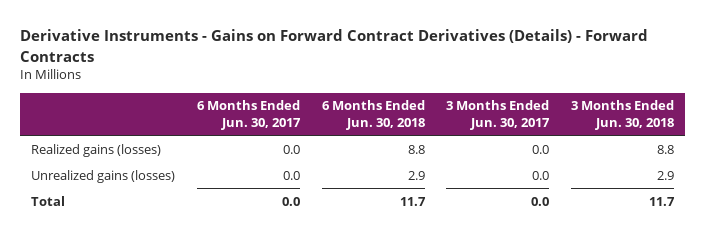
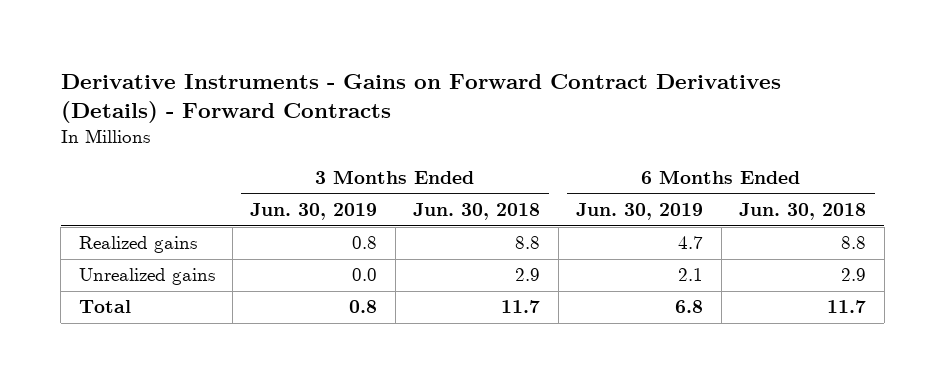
[197,100,302,130] 6 Months Ended Jun. 30, 2017 -> none
[446,100,551,130] 3 Months Ended Jun. 30, 2017 -> none
none -> [250,203,378,221] Jun. 30, 2019
none -> [576,203,704,221] Jun. 30, 2019
[31,143,162,157] Realized gains (losses) -> [78,236,197,254] Realized gains
[31,169,176,183] Unrealized gains (losses) -> [78,268,215,286] Unrealized gains

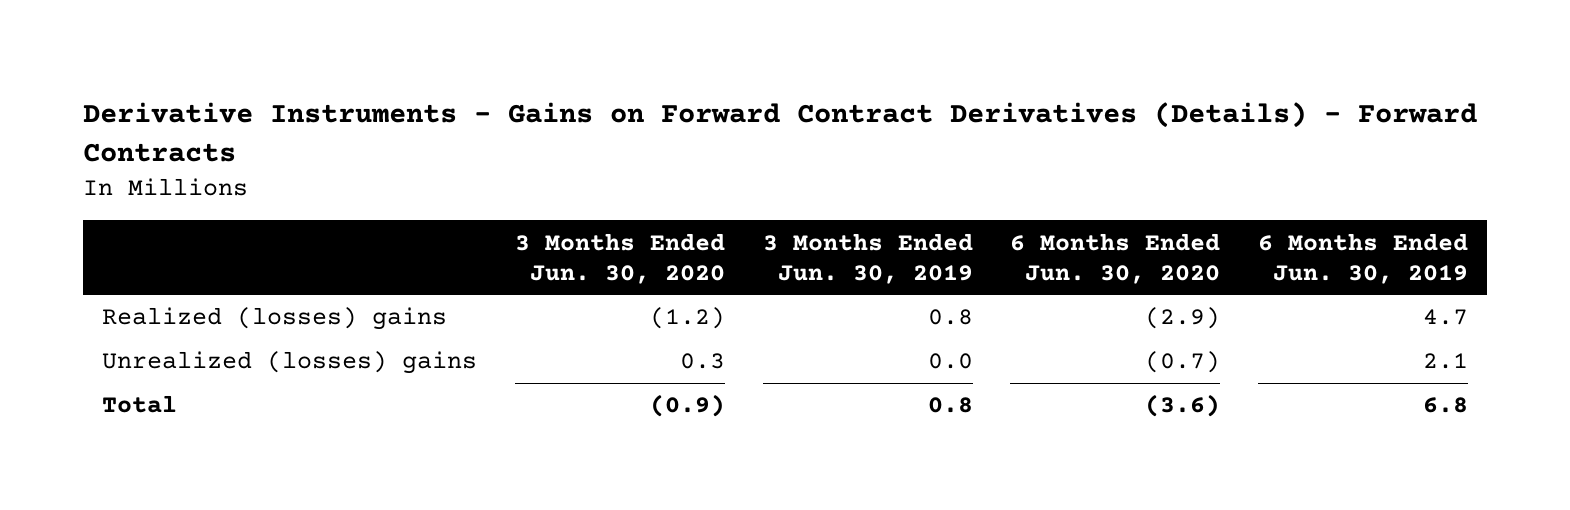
[413,203,541,221] Jun. 30, 2018 -> none
[739,203,867,221] Jun. 30, 2018 -> none
none -> [514,232,725,284] 3 Months Ended Jun. 30, 2020
none -> [1010,232,1221,284] 6 Months Ended Jun. 30, 2020
[78,236,197,254] Realized gains -> [102,307,448,331] Realized (losses) gains
[78,268,215,286] Unrealized gains -> [102,351,478,375] Unrealized (losses) gains

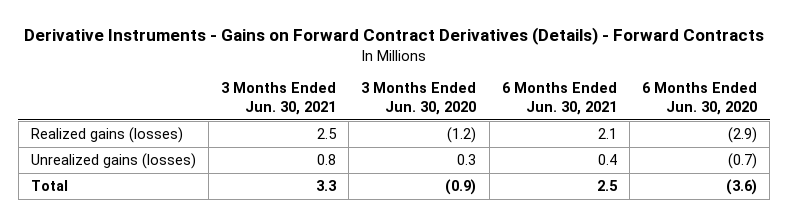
[762,232,973,284] 3 Months Ended Jun. 30, 2019 -> none
[1257,232,1468,284] 6 Months Ended Jun. 30, 2019 -> none
none -> [221,82,337,115] 3 Months Ended Jun. 30, 2021
none -> [501,82,617,115] 6 Months Ended Jun. 30, 2021
[102,307,448,331] Realized (losses) gains -> [30,127,183,144] Realized gains (losses)
[102,351,478,375] Unrealized (losses) gains -> [30,153,196,170] Unrealized gains (losses)

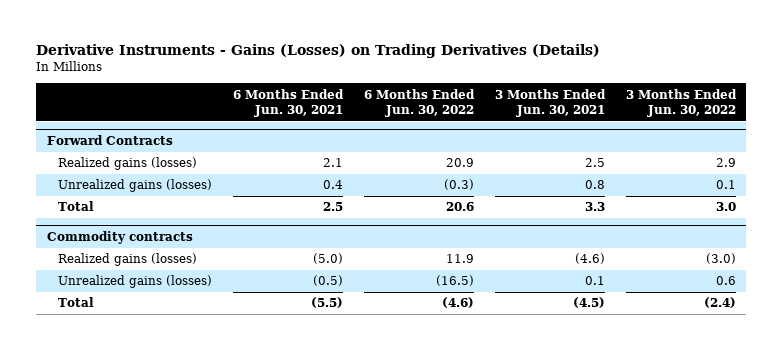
[23,26,764,45] Derivative Instruments - Gains on Forward Contract Derivatives (Details) - Forward Contracts -> [36,44,601,59] Derivative Instruments - Gains (Losses) on Trading Derivatives (Details)
[361,82,477,115] 3 Months Ended Jun. 30, 2020 -> none
[642,82,758,115] 6 Months Ended Jun. 30, 2020 -> none
none -> [364,88,476,117] 6 Months Ended Jun. 30, 2022
none -> [625,88,737,117] 3 Months Ended Jun. 30, 2022
none -> [46,134,173,145] Forward Contracts
none -> [46,230,193,244] Commodity contracts
none -> [58,253,198,267] Realized gains (losses)
none -> [58,275,213,289] Unrealized gains (losses)
none -> [58,297,95,308] Total

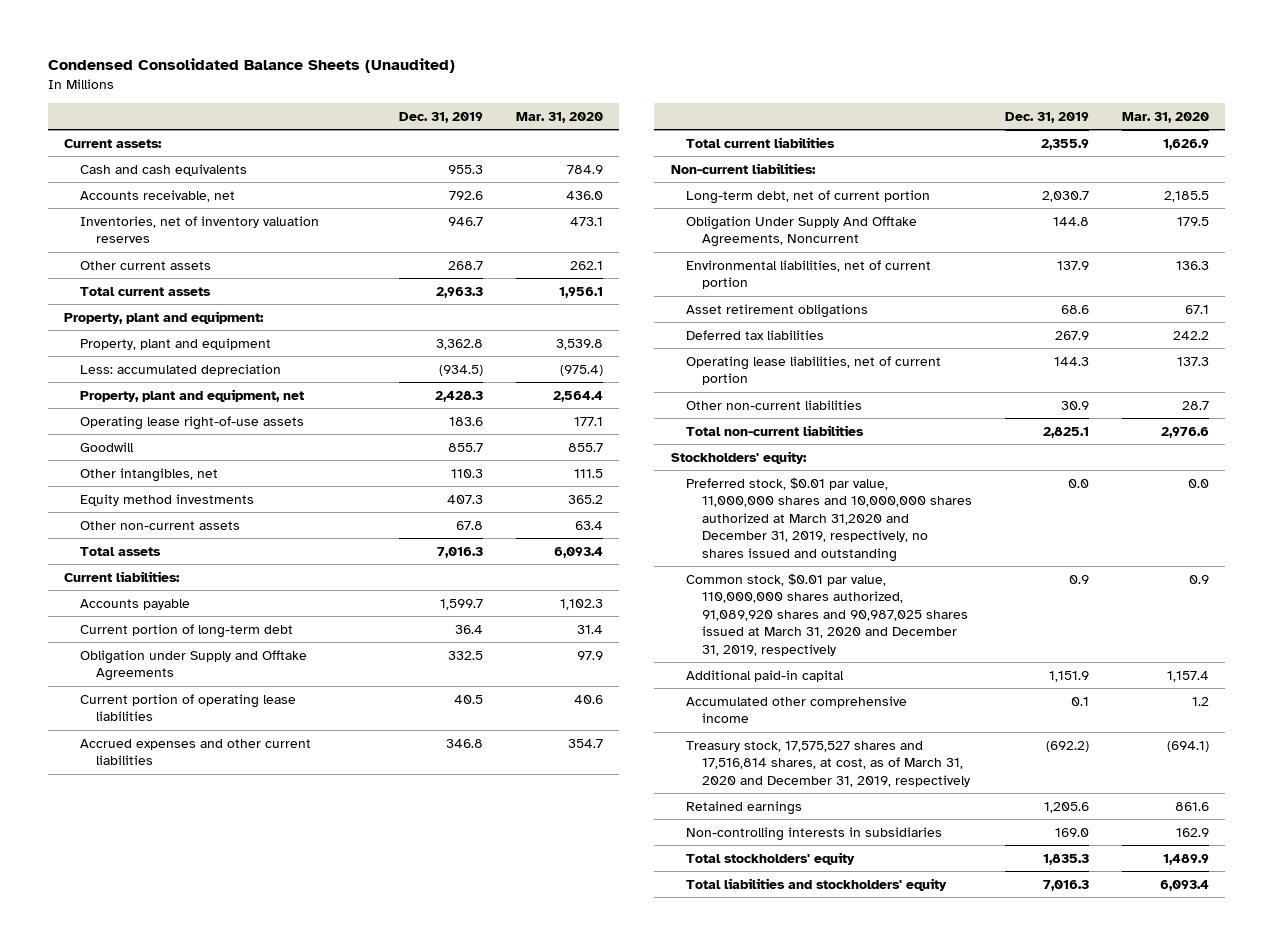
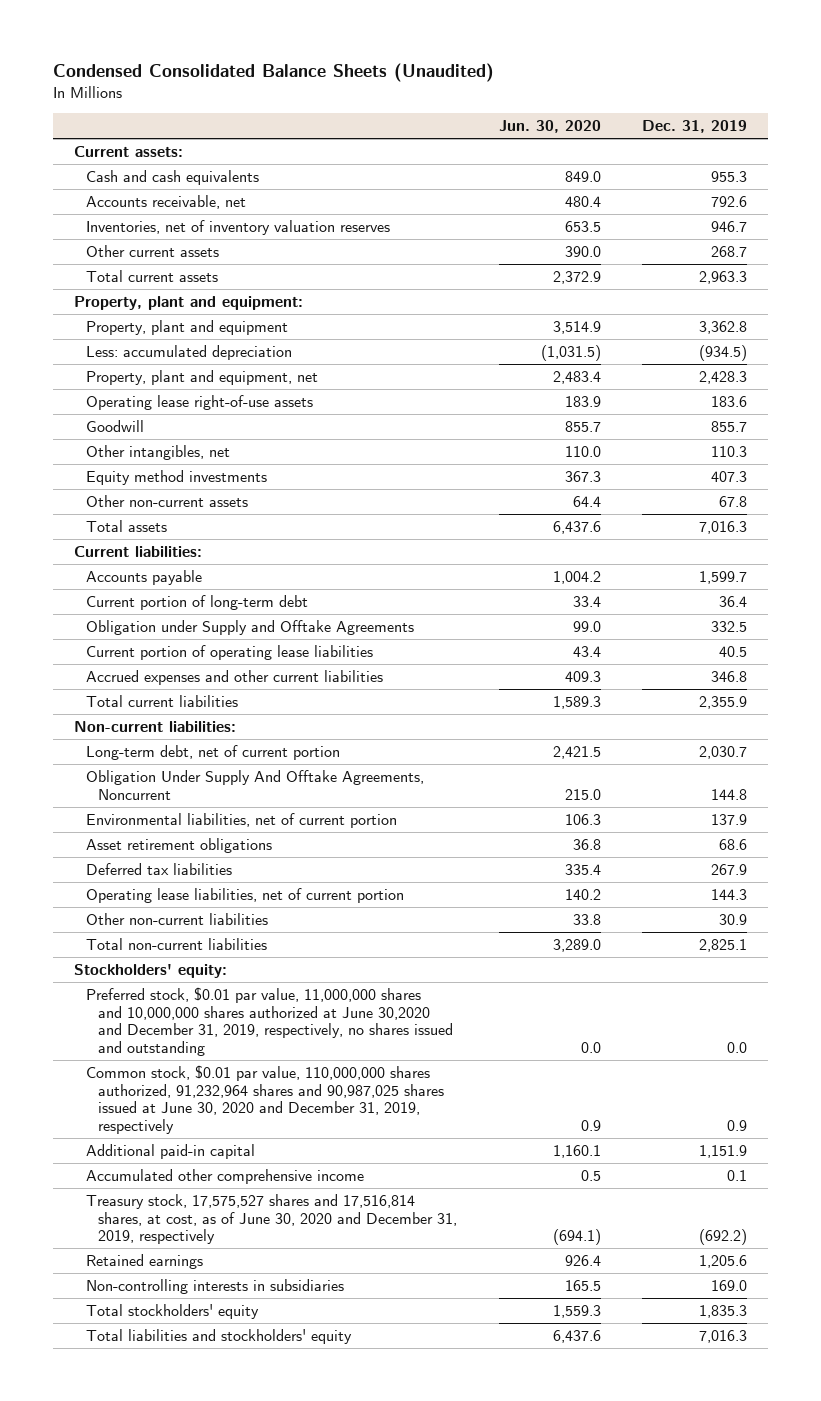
[515,111,603,123] Mar. 31, 2020 -> none
none -> [498,120,601,134] Jun. 30, 2020
[686,477,973,562] Preferred stock, $0.01 par value, 11,000,000 shares and 10,000,000 shares authorized at March 31,2020 and December 31, 2019, respectively, no shares issued and outstanding -> [85,986,453,1057] Preferred stock, $0.01 par value, 11,000,000 shares and 10,000,000 shares authorized at June 30,2020 and December 31, 2019, respectively, no shares issued and outstanding
[686,573,969,656] Common stock, $0.01 par value, 110,000,000 shares authorized, 91,089,920 shares and 90,987,025 shares issued at March 31, 2020 and December 31, 2019, respectively -> [85,1064,444,1135] Common stock, $0.01 par value, 110,000,000 shares authorized, 91,232,964 shares and 90,987,025 shares issued at June 30, 2020 and December 31, 2019, respectively
[686,741,971,787] Treasury stock, 17,575,527 shares and 17,516,814 shares, at cost, as of March 31, 2020 and December 31, 2019, respectively -> [85,1193,457,1245] Treasury stock, 17,575,527 shares and 17,516,814 shares, at cost, as of June 30, 2020 and December 31, 2019, respectively

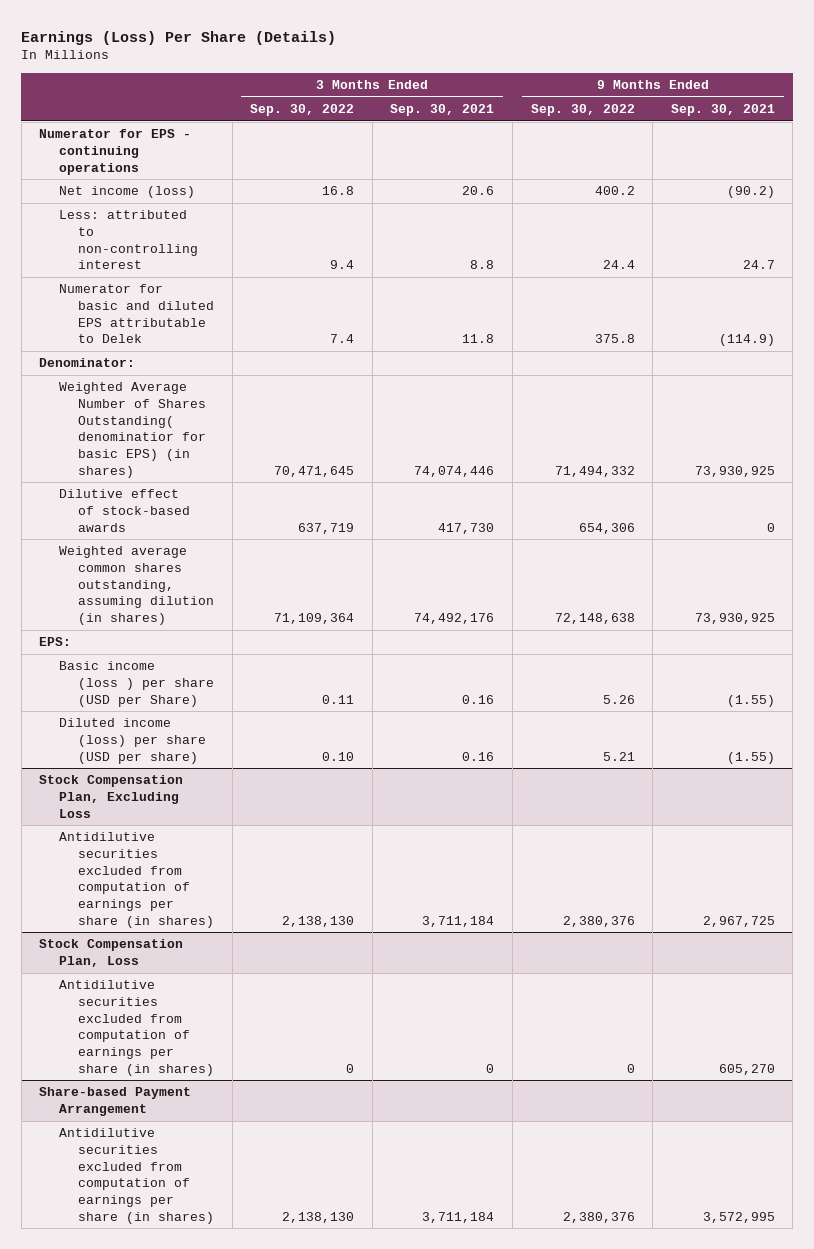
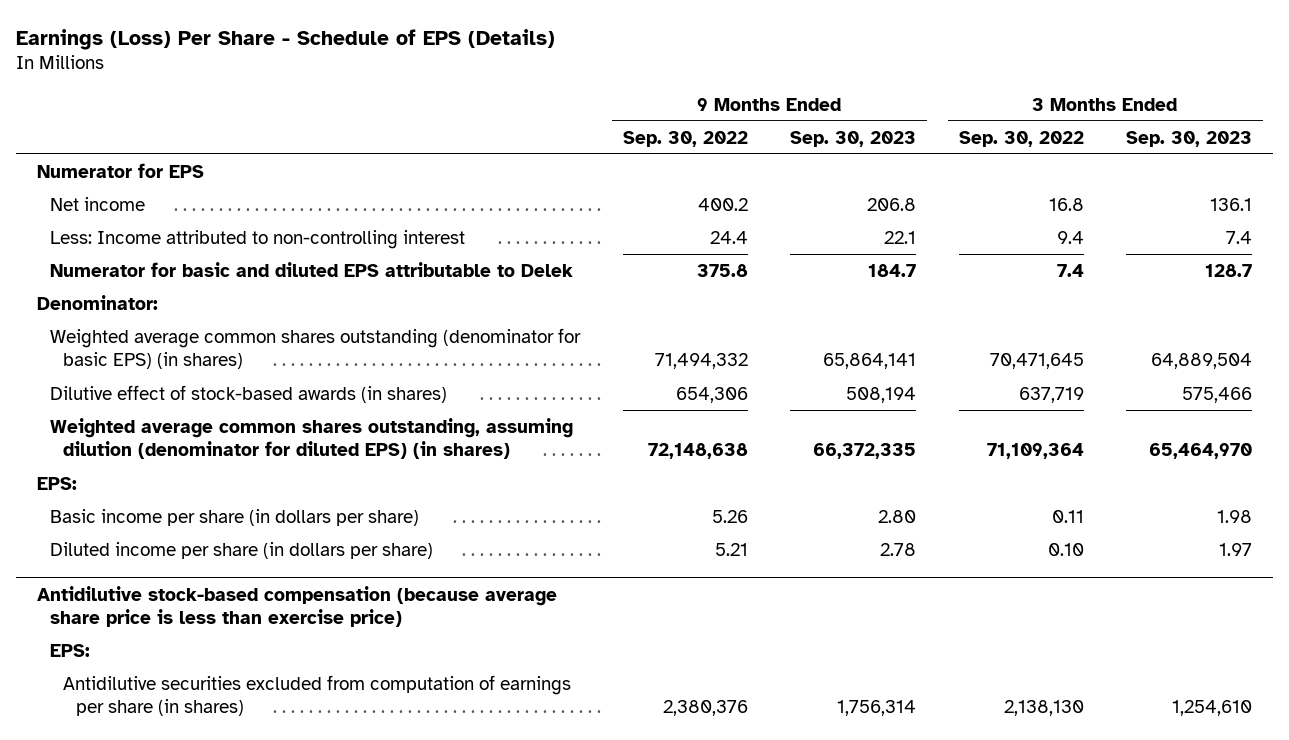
[21,30,337,45] Earnings (Loss) Per Share (Details) -> [15,28,555,50] Earnings (Loss) Per Share - Schedule of EPS (Details)
[390,104,495,117] Sep. 30, 2021 -> none
[670,104,775,117] Sep. 30, 2021 -> none
none -> [790,130,917,147] Sep. 30, 2023
none -> [1126,130,1253,147] Sep. 30, 2023
[39,129,192,175] Numerator for EPS - continuing operations -> [37,162,205,178] Numerator for EPS
[58,186,195,199] Net income (loss) -> [50,196,146,211] Net income
[58,210,199,270] Less: attributed to non-controlling interest -> [50,229,466,249] Less: Income attributed to non-controlling interest
[58,382,207,478] Weighted Average Number of Shares Outstanding( denominatior for basic EPS) (in shares) -> [50,327,582,370] Weighted average common shares outstanding (denominator for basic EPS) (in shares)
[58,489,191,532] Dilutive effect of stock-based awards -> [50,384,448,403] Dilutive effect of stock-based awards (in shares)
[58,546,215,625] Weighted average common shares outstanding, assuming dilution (in shares) -> [50,417,574,460] Weighted average common shares outstanding, assuming dilution (denominator for diluted EPS) (in shares)
[58,832,215,928] Antidilutive securities excluded from computation of earnings per share (in shares) -> none
[39,939,184,968] Stock Compensation Plan, Loss -> none
[58,980,215,1076] Antidilutive securities excluded from computation of earnings per share (in shares) -> none
[39,1087,192,1117] Share-based Payment Arrangement -> none
[58,661,215,707] Basic income (loss ) per share (USD per Share) -> [50,508,420,526] Basic income per share (in dollars per share)
[58,718,207,764] Diluted income (loss) per share (USD per share) -> [50,541,434,559] Diluted income per share (in dollars per share)
[39,775,184,818] Stock Compensation Plan, Excluding Loss -> [37,585,558,628] Antidilutive stock-based compensation (because average share price is less than exercise price)
none -> [50,643,91,657] EPS:

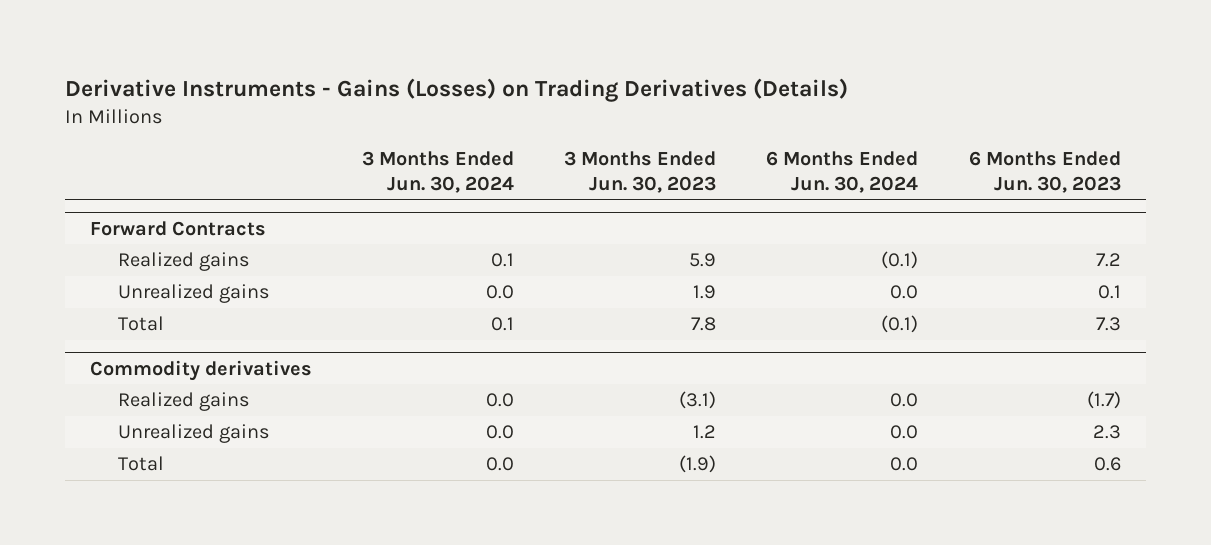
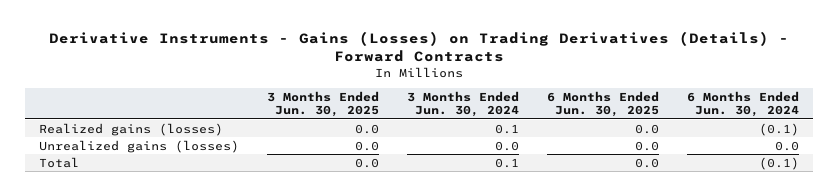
[65,77,849,102] Derivative Instruments - Gains (Losses) on Trading Derivatives (Details) -> [48,30,789,62] Derivative Instruments - Gains (Losses) on Trading Derivatives (Details) - Forward Contracts
[564,150,717,193] 3 Months Ended Jun. 30, 2023 -> none
[968,150,1121,193] 6 Months Ended Jun. 30, 2023 -> none
none -> [266,90,379,118] 3 Months Ended Jun. 30, 2025
none -> [546,90,659,118] 6 Months Ended Jun. 30, 2025
[90,220,267,236] Forward Contracts -> none
[117,252,250,272] Realized gains -> [38,122,223,136] Realized gains (losses)
[117,284,270,304] Unrealized gains -> [38,139,239,153] Unrealized gains (losses)
[90,359,313,381] Commodity derivatives -> none
[117,392,250,412] Realized gains -> none
[117,424,270,444] Unrealized gains -> none
[117,456,164,472] Total -> none

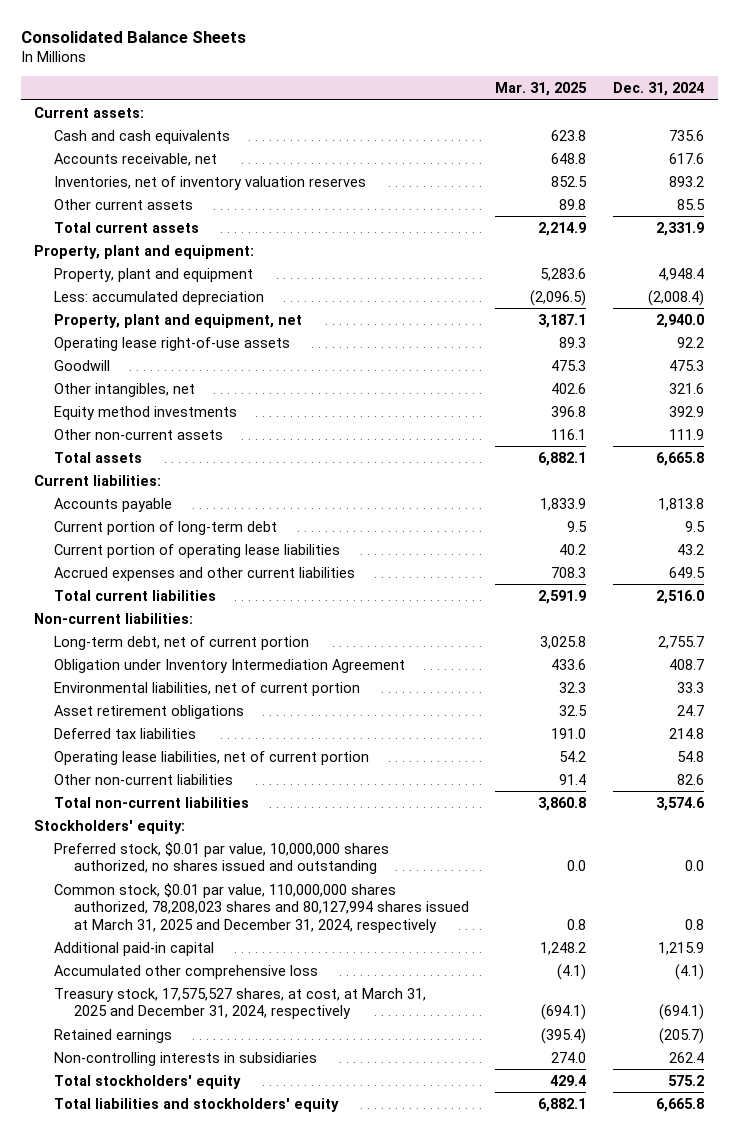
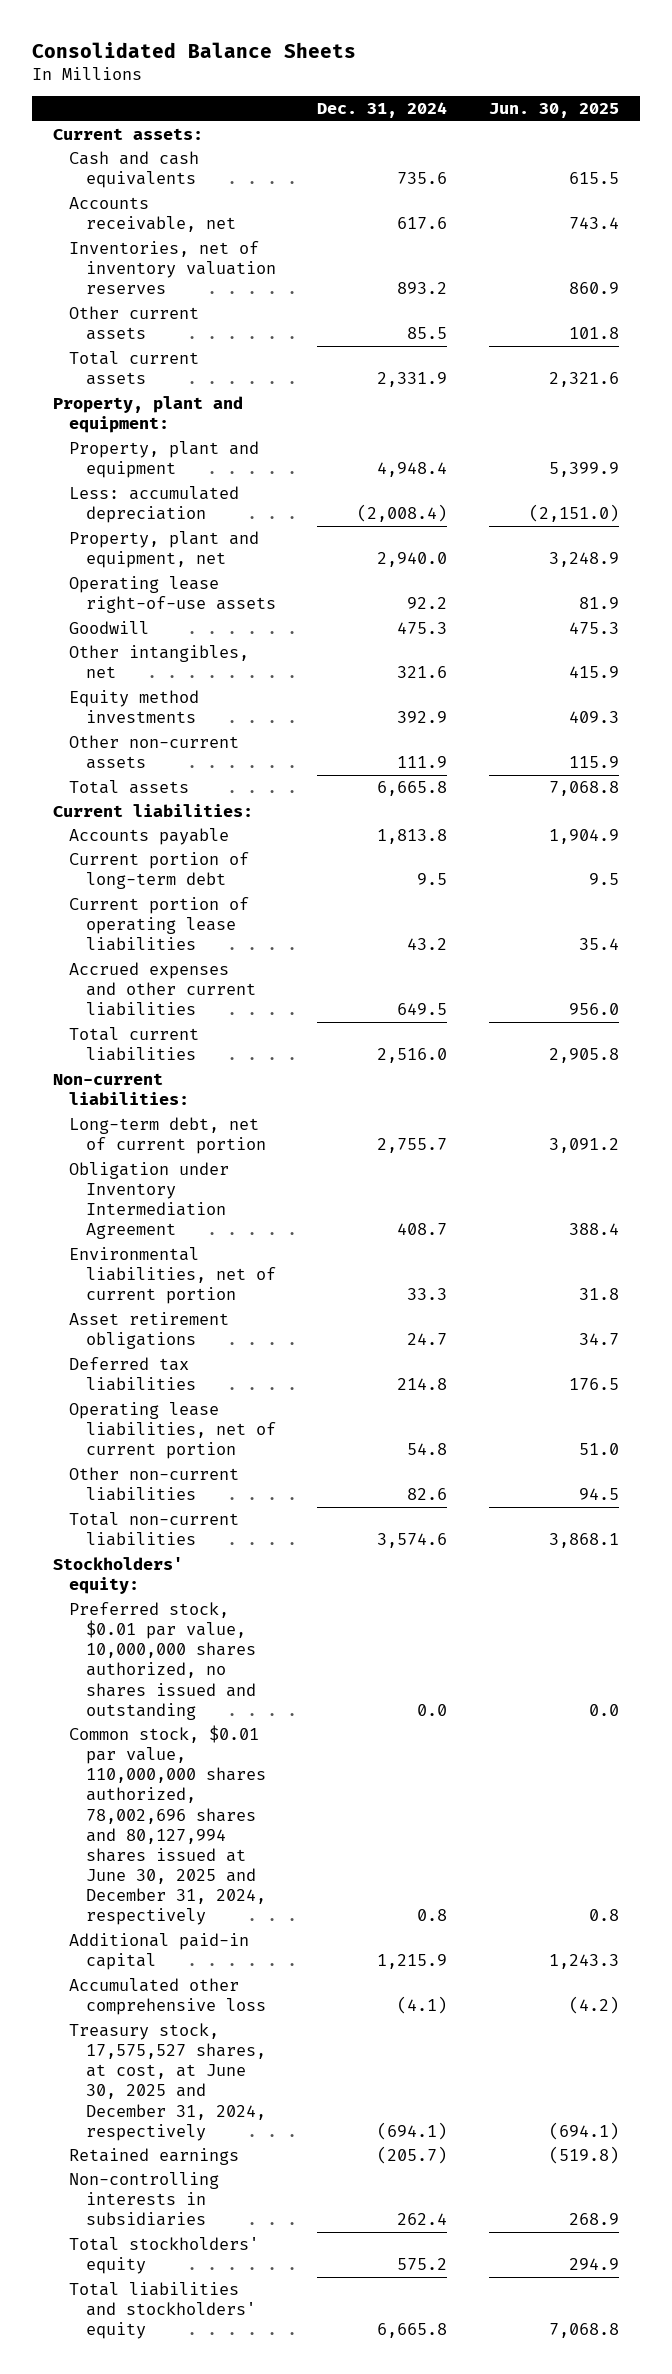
[495,81,588,96] Mar. 31, 2025 -> none
none -> [489,103,620,119] Jun. 30, 2025
[53,882,469,933] Common stock, $0.01 par value, 110,000,000 shares authorized, 78,208,023 shares and 80,127,994 shares issued at March 31, 2025 and December 31, 2024, respectively -> [69,1725,266,1926] Common stock, $0.01 par value, 110,000,000 shares authorized, 78,002,696 shares and 80,127,994 shares issued at June 30, 2025 and December 31, 2024, respectively
[53,987,426,1020] Treasury stock, 17,575,527 shares, at cost, at March 31, 2025 and December 31, 2024, respectively -> [69,2023,266,2141] Treasury stock, 17,575,527 shares, at cost, at June 30, 2025 and December 31, 2024, respectively

